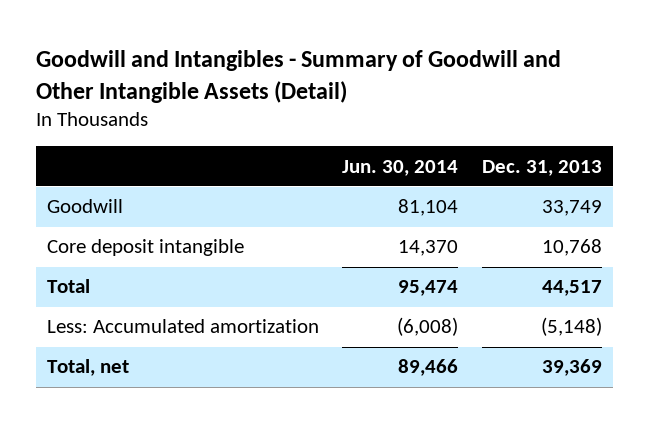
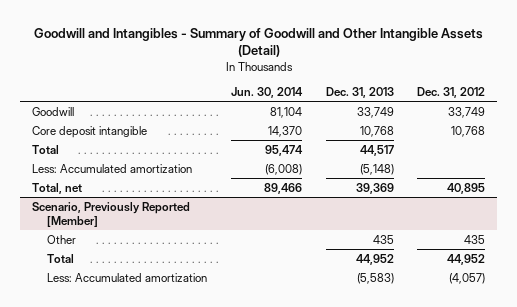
none -> [417,86,486,98] Dec. 31, 2012
none -> [32,201,191,227] Scenario, Previously Reported [Member]
none -> [47,234,77,244] Other
none -> [47,253,75,263] Total
none -> [47,272,208,282] Less: Accumulated amortization

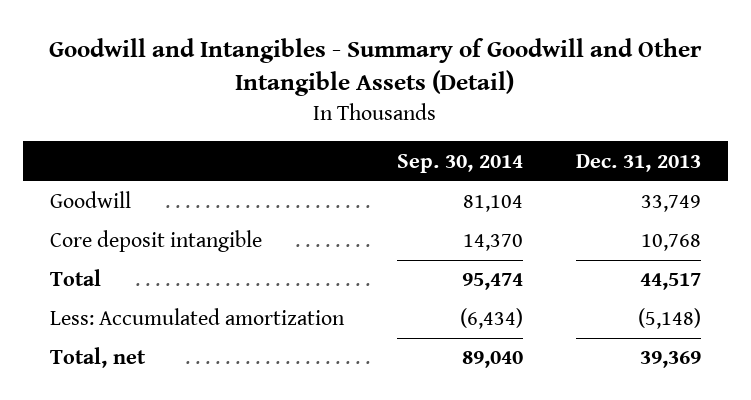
[230,86,303,98] Jun. 30, 2014 -> none
[417,86,486,98] Dec. 31, 2012 -> none
none -> [396,153,523,173] Sep. 30, 2014
[32,201,191,227] Scenario, Previously Reported [Member] -> none
[47,234,77,244] Other -> none
[47,253,75,263] Total -> none
[47,272,208,282] Less: Accumulated amortization -> none

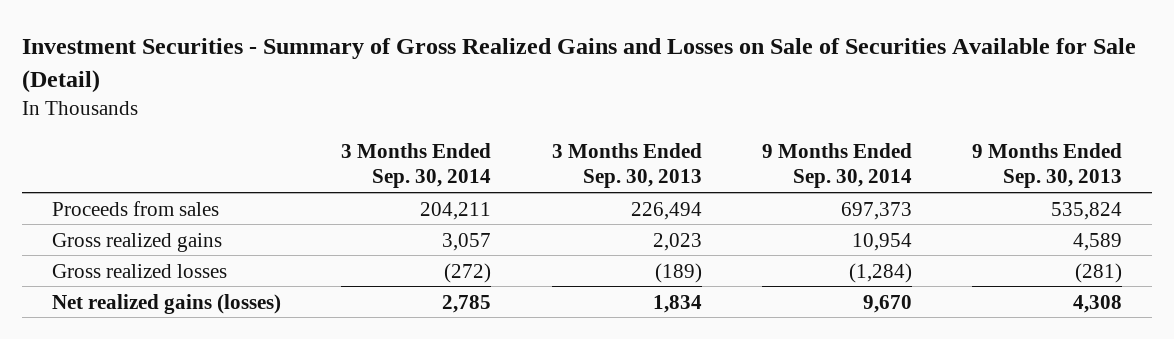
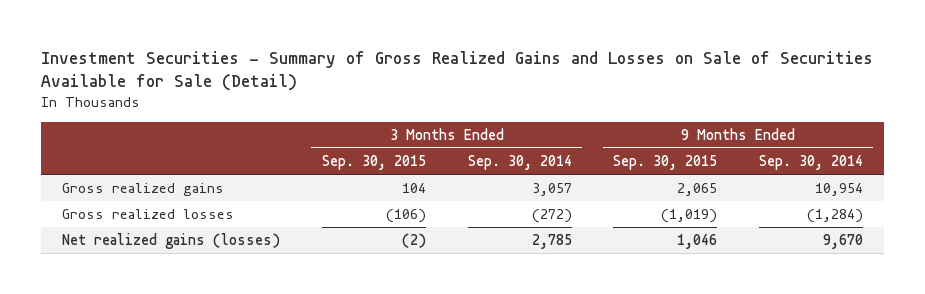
[551,143,702,189] 3 Months Ended Sep. 30, 2013 -> none
[971,143,1122,189] 9 Months Ended Sep. 30, 2013 -> none
none -> [321,154,426,170] Sep. 30, 2015
none -> [613,154,718,170] Sep. 30, 2015
[52,200,220,216] Proceeds from sales -> none

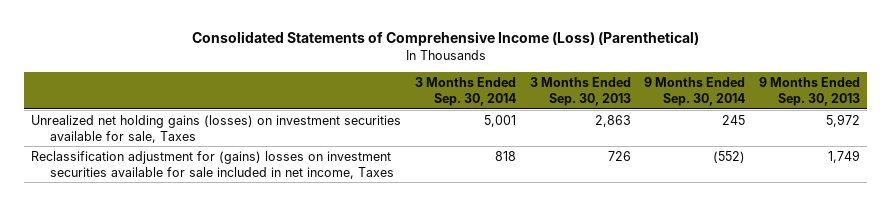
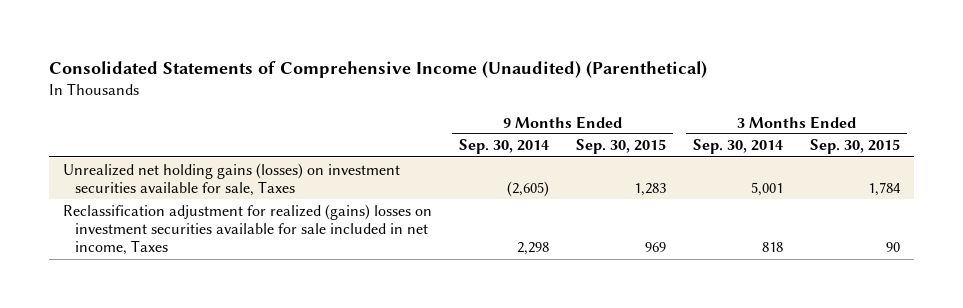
[191,31,699,47] Consolidated Statements of Comprehensive Income (Loss) (Parenthetical) -> [49,61,708,79] Consolidated Statements of Comprehensive Income (Unaudited) (Parenthetical)
[529,77,631,107] 3 Months Ended Sep. 30, 2013 -> none
[759,77,861,107] 9 Months Ended Sep. 30, 2013 -> none
none -> [576,139,667,155] Sep. 30, 2015
none -> [810,139,901,155] Sep. 30, 2015
[722,114,746,125] 245 -> [507,180,550,197] (2,605)
[31,150,395,179] Reclassification adjustment for (gains) losses on investment securities available for sale included in net income, Taxes -> [62,203,432,256] Reclassification adjustment for realized (gains) losses on investment securities available for sale included in net income, Taxes
[713,150,746,163] (552) -> [517,242,550,256] 2,298

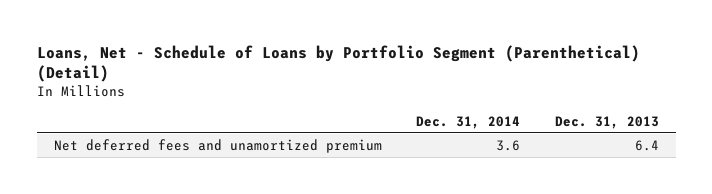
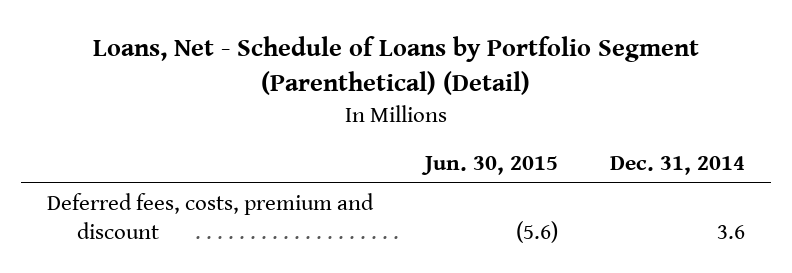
[554,115,659,129] Dec. 31, 2013 -> none
none -> [420,156,558,176] Jun. 30, 2015
[53,139,382,154] Net deferred fees and unamortized premium -> [46,193,374,240] Deferred fees, costs, premium and discount

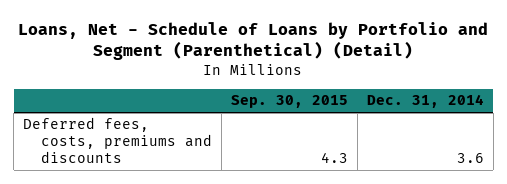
[92,35,699,96] Loans, Net - Schedule of Loans by Portfolio Segment (Parenthetical) (Detail) -> [18,21,489,61] Loans, Net - Schedule of Loans by Portfolio and Segment (Parenthetical) (Detail)
[420,156,558,176] Jun. 30, 2015 -> none
none -> [230,95,348,109] Sep. 30, 2015
[46,193,374,240] Deferred fees, costs, premium and discount -> [23,117,213,164] Deferred fees, costs, premiums and discounts

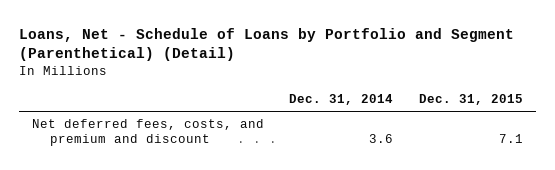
[230,95,348,109] Sep. 30, 2015 -> none
none -> [419,94,524,106] Dec. 31, 2015
[23,117,213,164] Deferred fees, costs, premiums and discounts -> [31,119,264,147] Net deferred fees, costs, and premium and discount

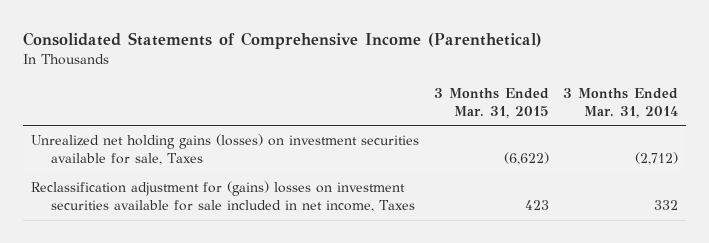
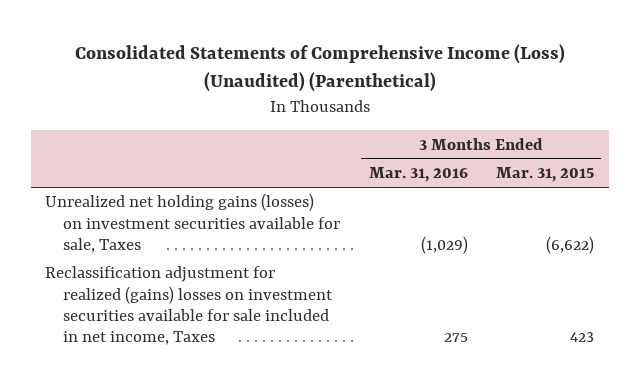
[23,32,543,50] Consolidated Statements of Comprehensive Income (Parenthetical) -> [74,43,565,93] Consolidated Statements of Comprehensive Income (Loss) (Unaudited) (Parenthetical)
[563,87,679,118] 3 Months Ended Mar. 31, 2014 -> none
none -> [368,167,468,183] Mar. 31, 2016
[30,181,416,213] Reclassification adjustment for (gains) losses on investment securities available for sale included in net income, Taxes -> [44,266,333,346] Reclassification adjustment for realized (gains) losses on investment securities available for sale included in net income, Taxes

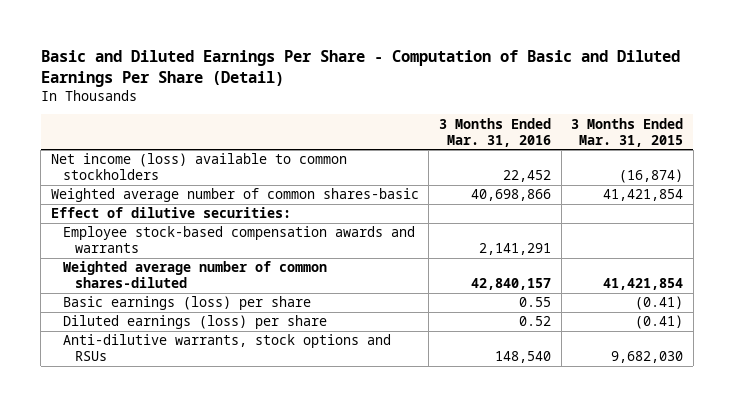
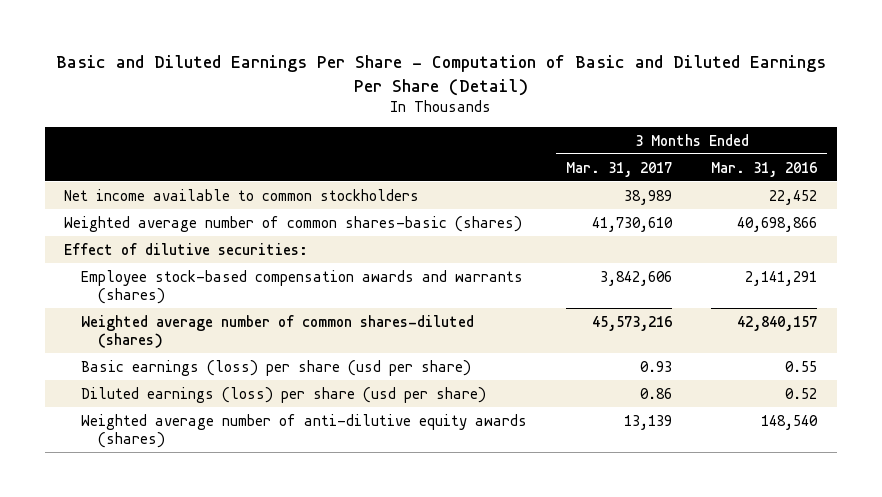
[571,117,684,147] 3 Months Ended Mar. 31, 2015 -> none
none -> [566,161,673,177] Mar. 31, 2017
[50,153,347,181] Net income (loss) available to common stockholders -> [64,188,420,201] Net income available to common stockholders
[50,188,419,203] Weighted average number of common shares-basic -> [64,215,523,232] Weighted average number of common shares-basic (shares)
[62,226,415,254] Employee stock-based compensation awards and warrants -> [80,269,523,304] Employee stock-based compensation awards and warrants (shares)
[62,261,327,289] Weighted average number of common shares-diluted -> [80,314,474,348] Weighted average number of common shares-diluted (shares)
[62,296,311,311] Basic earnings (loss) per share -> [80,359,471,376] Basic earnings (loss) per share (usd per share)
[62,315,327,330] Diluted earnings (loss) per share -> [80,386,486,403] Diluted earnings (loss) per share (usd per share)
[62,334,391,362] Anti-dilutive warrants, stock options and RSUs -> [80,413,527,448] Weighted average number of anti-dilutive equity awards (shares)

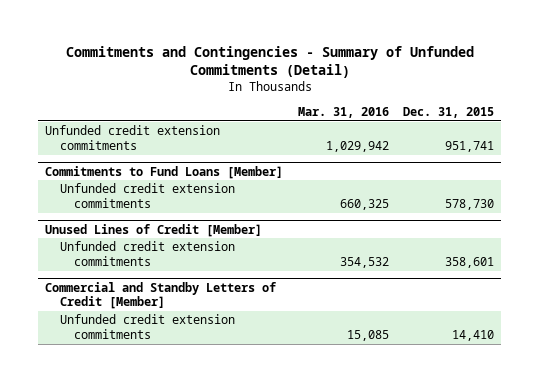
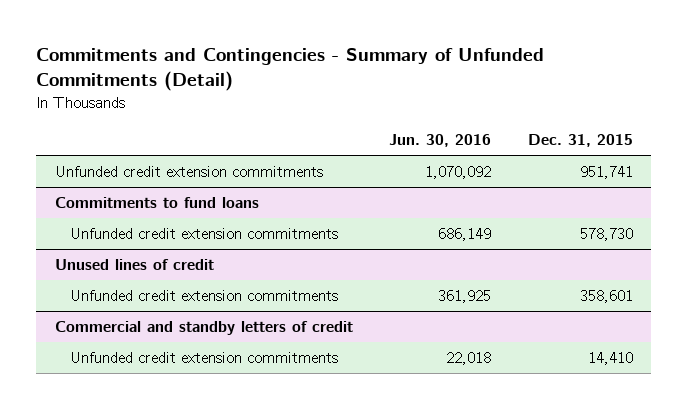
[297,107,389,119] Mar. 31, 2016 -> none
none -> [389,133,492,147] Jun. 30, 2016
[45,165,284,179] Commitments to Fund Loans [Member] -> [54,197,259,209] Commitments to fund loans
[45,223,263,237] Unused Lines of Credit [Member] -> [54,259,214,271] Unused lines of credit
[45,281,277,310] Commercial and Standby Letters of Credit [Member] -> [54,321,353,336] Commercial and standby letters of credit

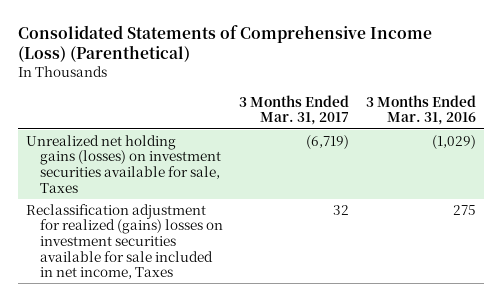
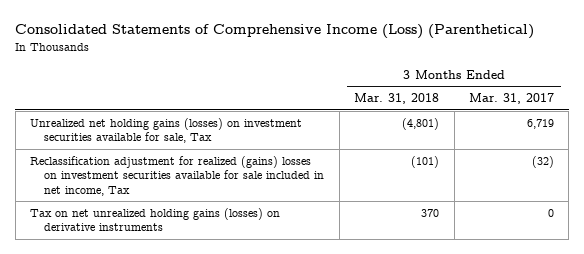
[365,94,476,126] 3 Months Ended Mar. 31, 2016 -> none
none -> [354,93,440,105] Mar. 31, 2018
[26,134,221,193] Unrealized net holding gains (losses) on investment securities available for sale, Taxes -> [30,117,303,144] Unrealized net holding gains (losses) on investment securities available for sale, Tax
[306,134,350,149] (6,719) -> [526,118,554,129] 6,719
[26,203,223,280] Reclassification adjustment for realized (gains) losses on investment securities available for sale included in net income, Taxes -> [30,155,325,196] Reclassification adjustment for realized (gains) losses on investment securities available for sale included in net income, Tax
[333,204,350,215] 32 -> [531,155,554,168] (32)
none -> [30,207,281,232] Tax on net unrealized holding gains (losses) on derivative instruments

